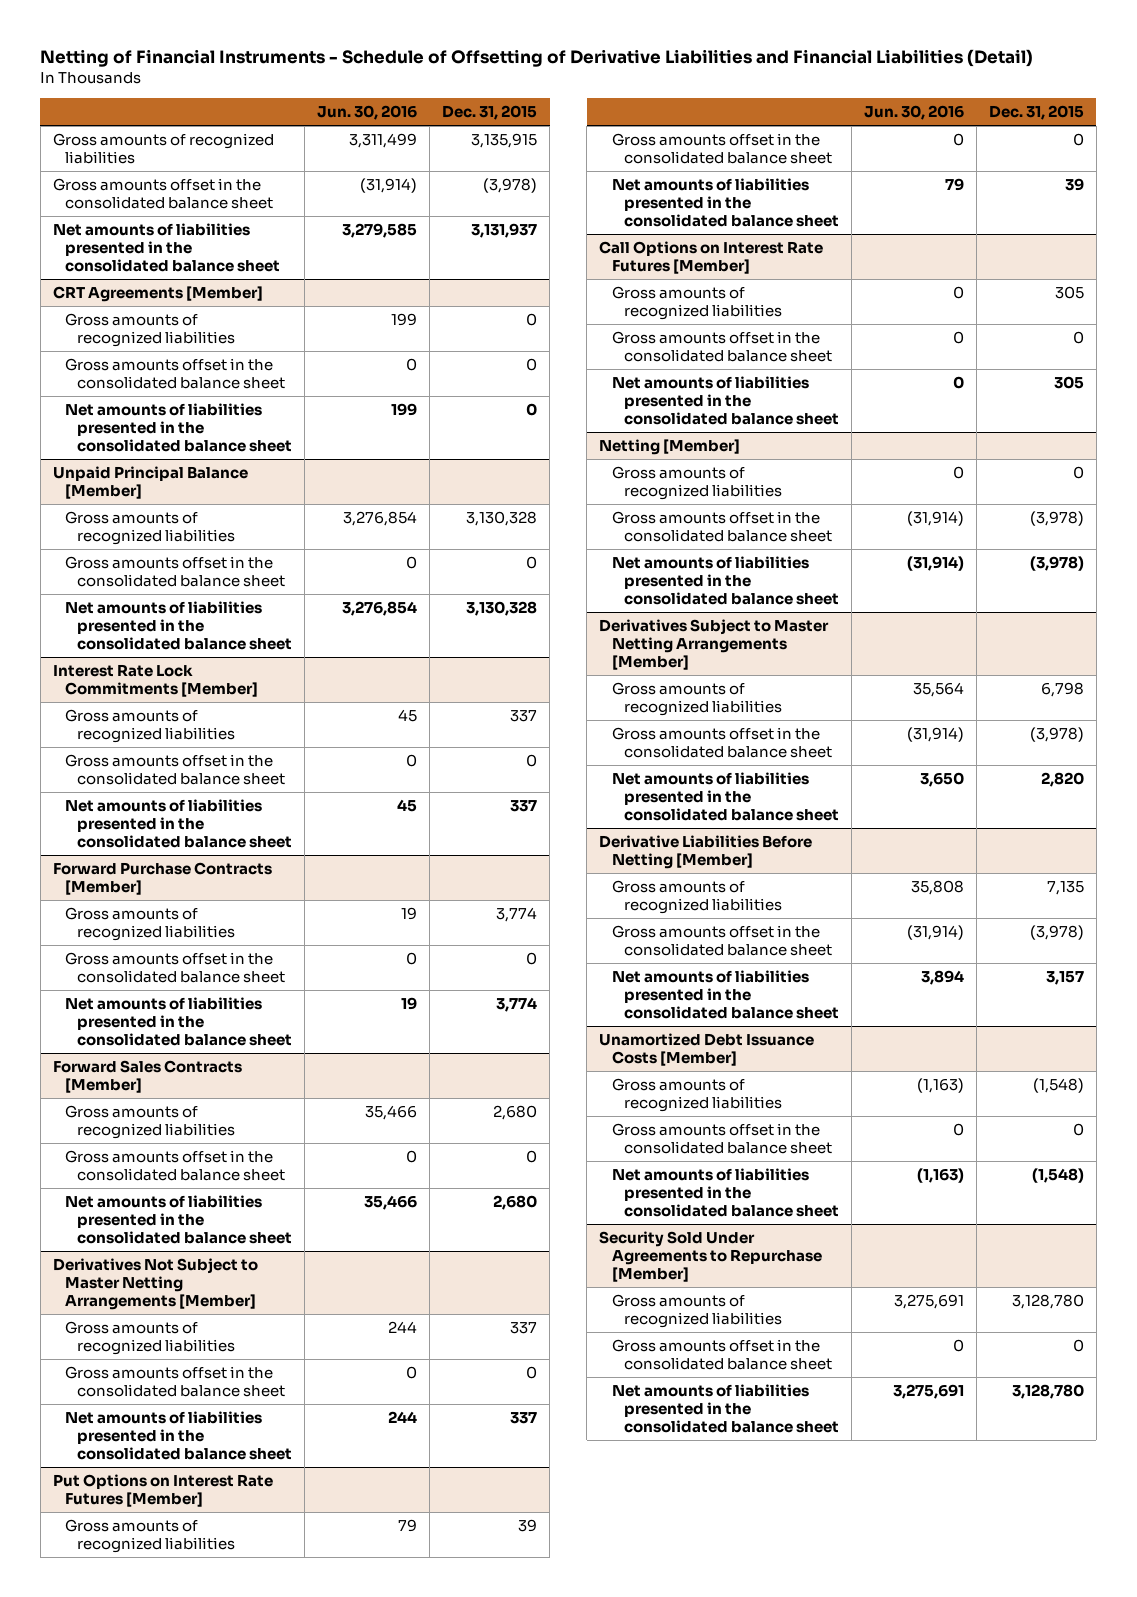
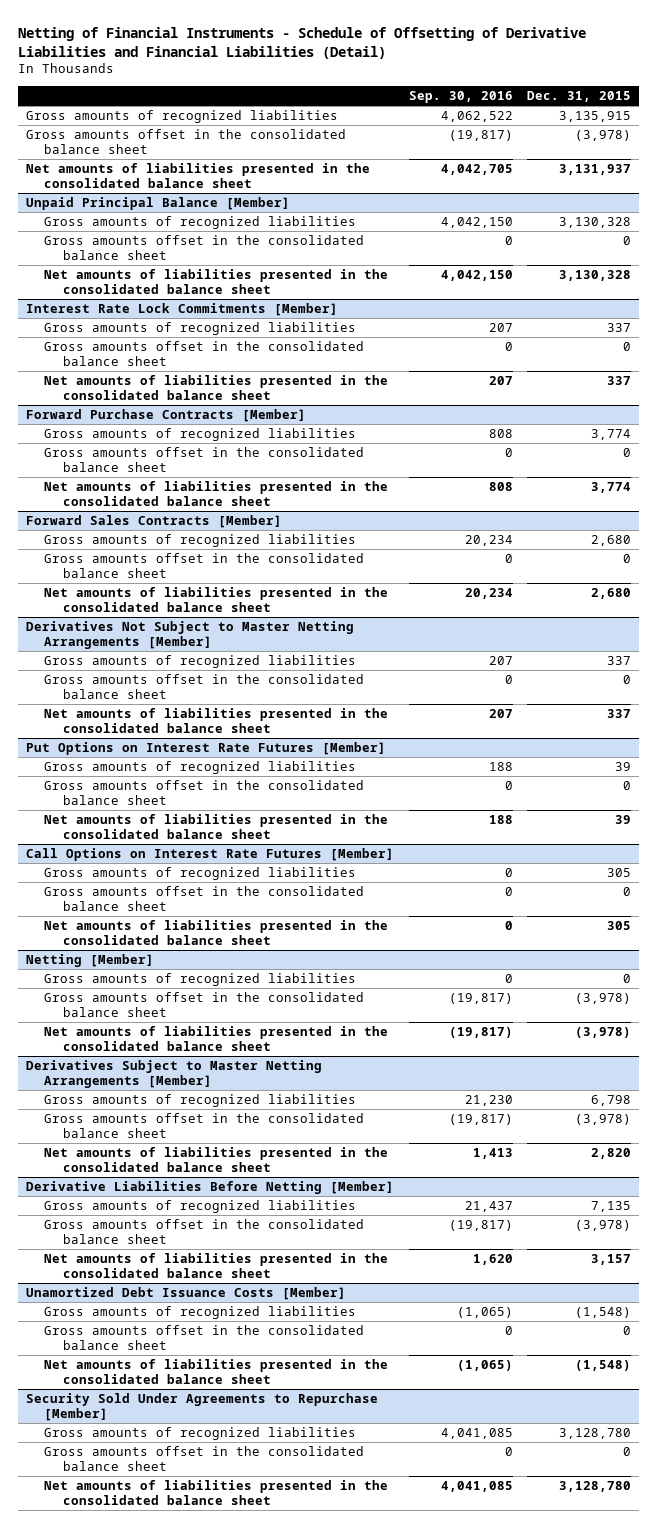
[316,105,417,121] Jun. 30, 2016 -> none
none -> [408,90,513,103] Sep. 30, 2016
[52,285,263,302] CRT Agreements [Member] -> none
[64,312,235,347] Gross amounts of recognized liabilities -> none
[64,357,285,389] Gross amounts offset in the consolidated balance sheet -> none
[64,402,292,452] Net amounts of liabilities presented in the consolidated balance sheet -> none

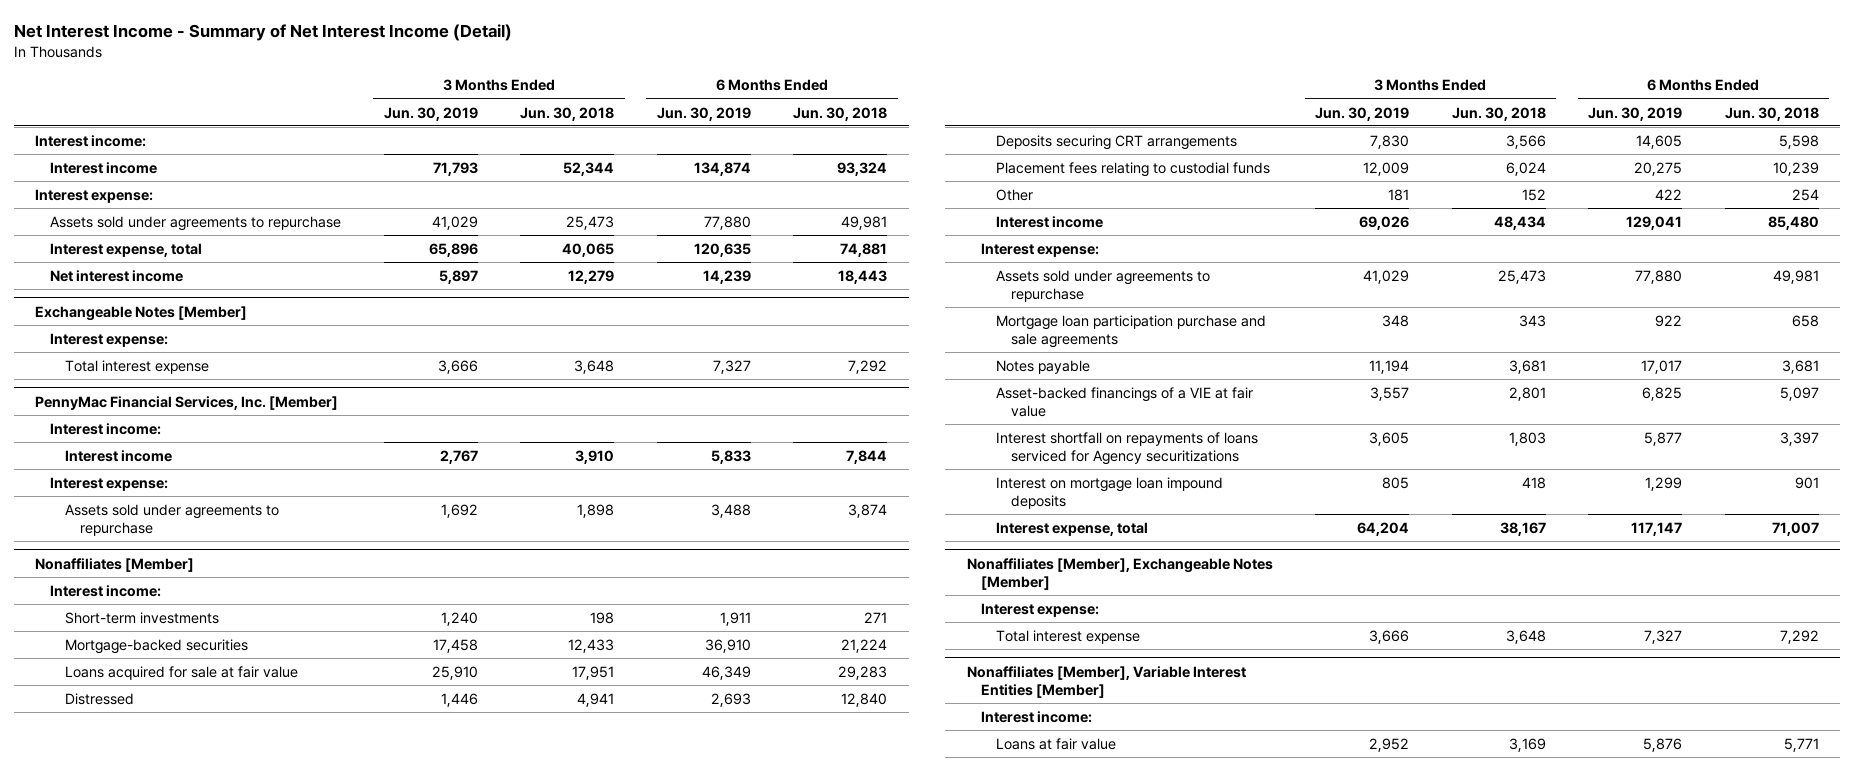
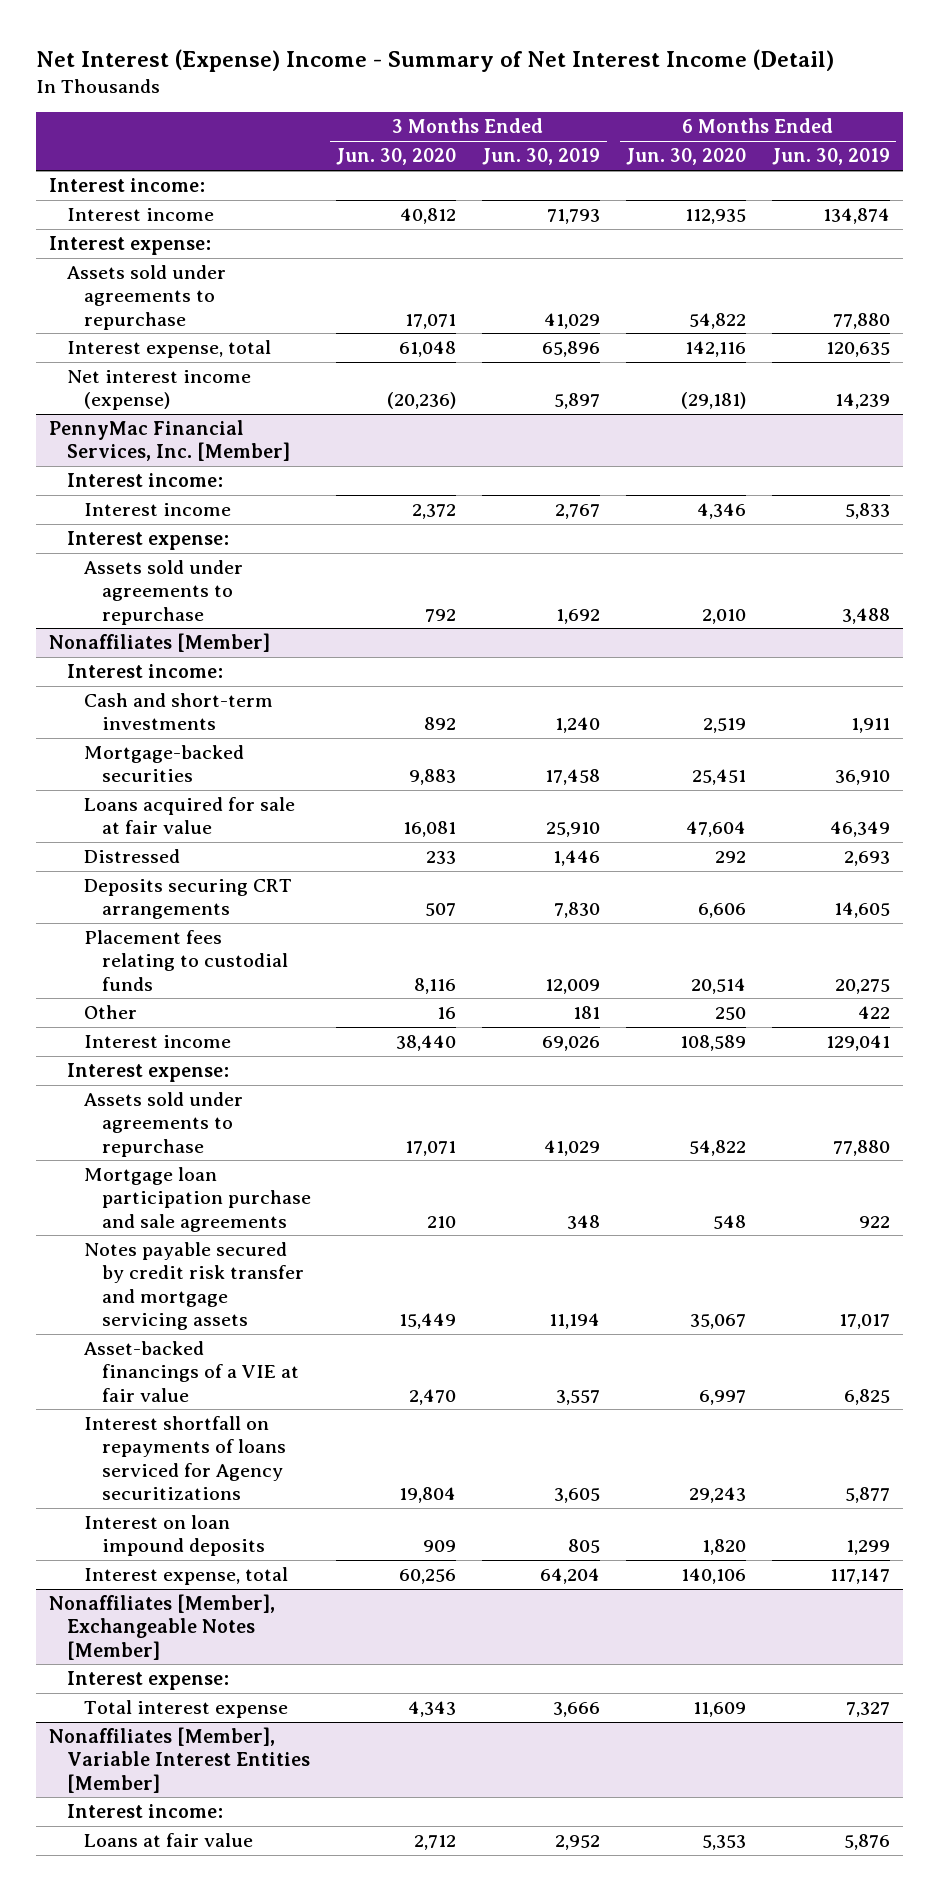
[14,23,513,41] Net Interest Income - Summary of Net Interest Income (Detail) -> [36,48,835,72] Net Interest (Expense) Income - Summary of Net Interest Income (Detail)
[520,106,615,121] Jun. 30, 2018 -> none
[793,106,888,121] Jun. 30, 2018 -> none
none -> [336,148,457,166] Jun. 30, 2020
none -> [626,148,747,166] Jun. 30, 2020
[35,305,248,321] Exchangeable Notes [Member] -> none
[50,332,169,347] Interest expense: -> none
[64,359,209,374] Total interest expense -> none
[50,269,184,282] Net interest income -> [66,370,251,411] Net interest income (expense)
[64,611,219,624] Short-term investments -> [84,693,274,731] Cash and short-term investments
[996,359,1091,374] Notes payable -> [84,1242,304,1330] Notes payable secured by credit risk transfer and mortgage servicing assets
[996,476,1224,509] Interest on mortgage loan impound deposits -> [84,1515,265,1557] Interest on loan impound deposits

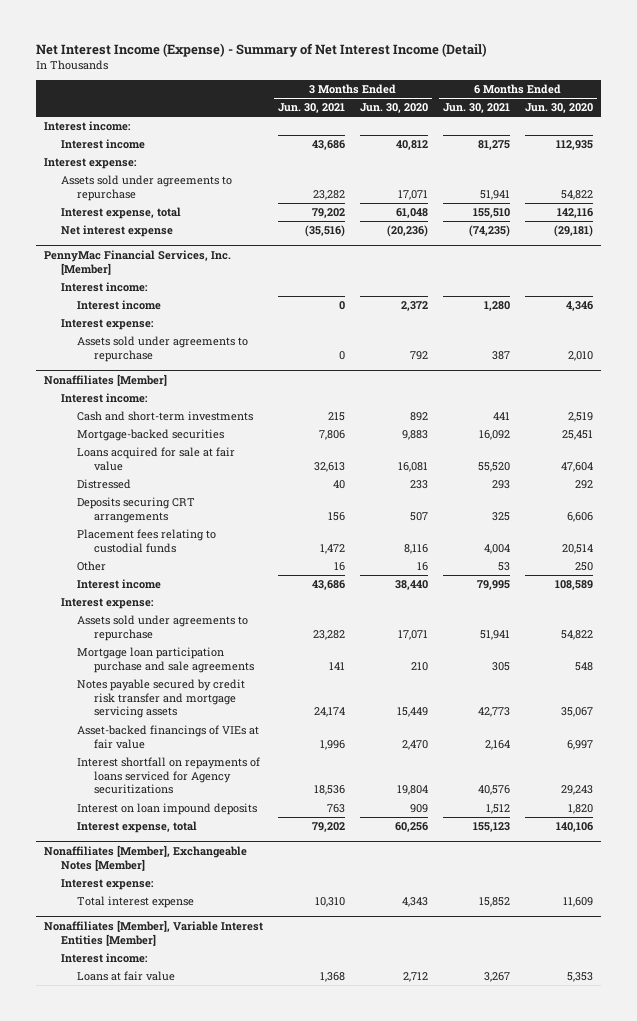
[36,48,835,72] Net Interest (Expense) Income - Summary of Net Interest Income (Detail) -> [36,42,488,57] Net Interest Income (Expense) - Summary of Net Interest Income (Detail)
[482,148,601,166] Jun. 30, 2019 -> none
[771,148,890,166] Jun. 30, 2019 -> none
none -> [278,103,346,114] Jun. 30, 2021
none -> [443,103,511,114] Jun. 30, 2021
[66,370,251,411] Net interest income (expense) -> [60,225,173,238] Net interest expense
[84,1341,299,1402] Asset-backed financings of a VIE at fair value -> [77,725,260,749] Asset-backed financings of VIEs at fair value

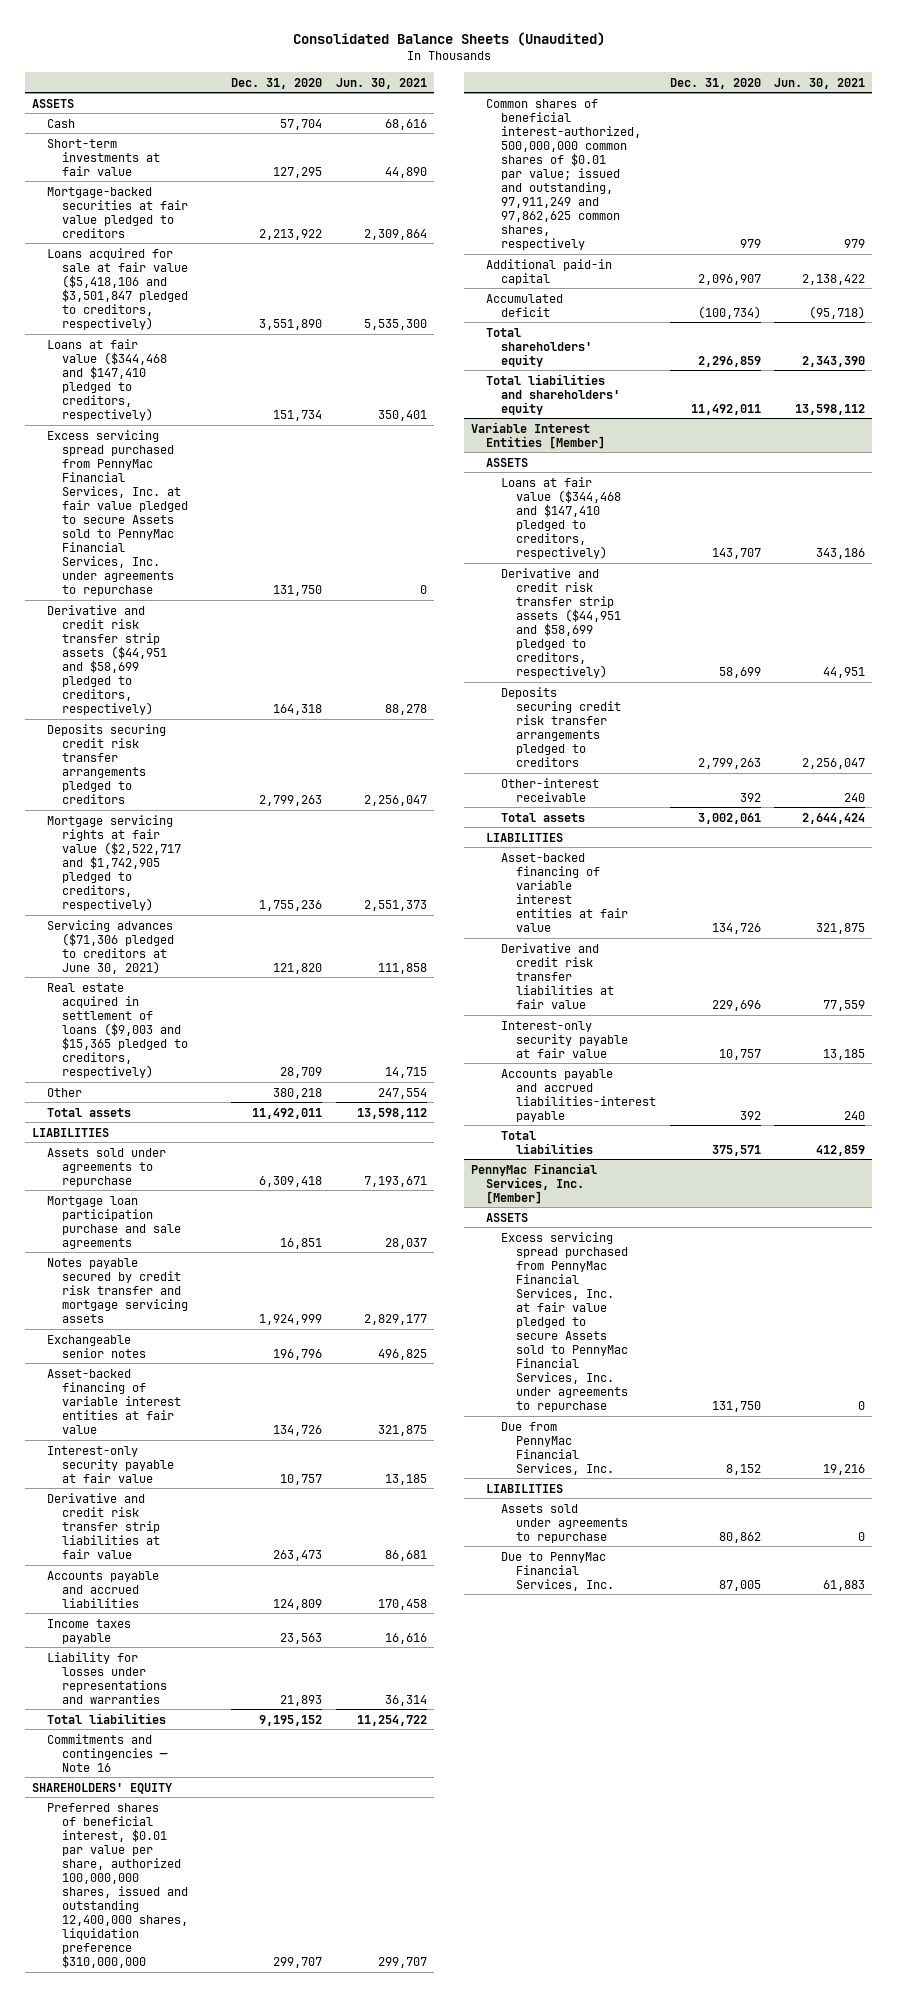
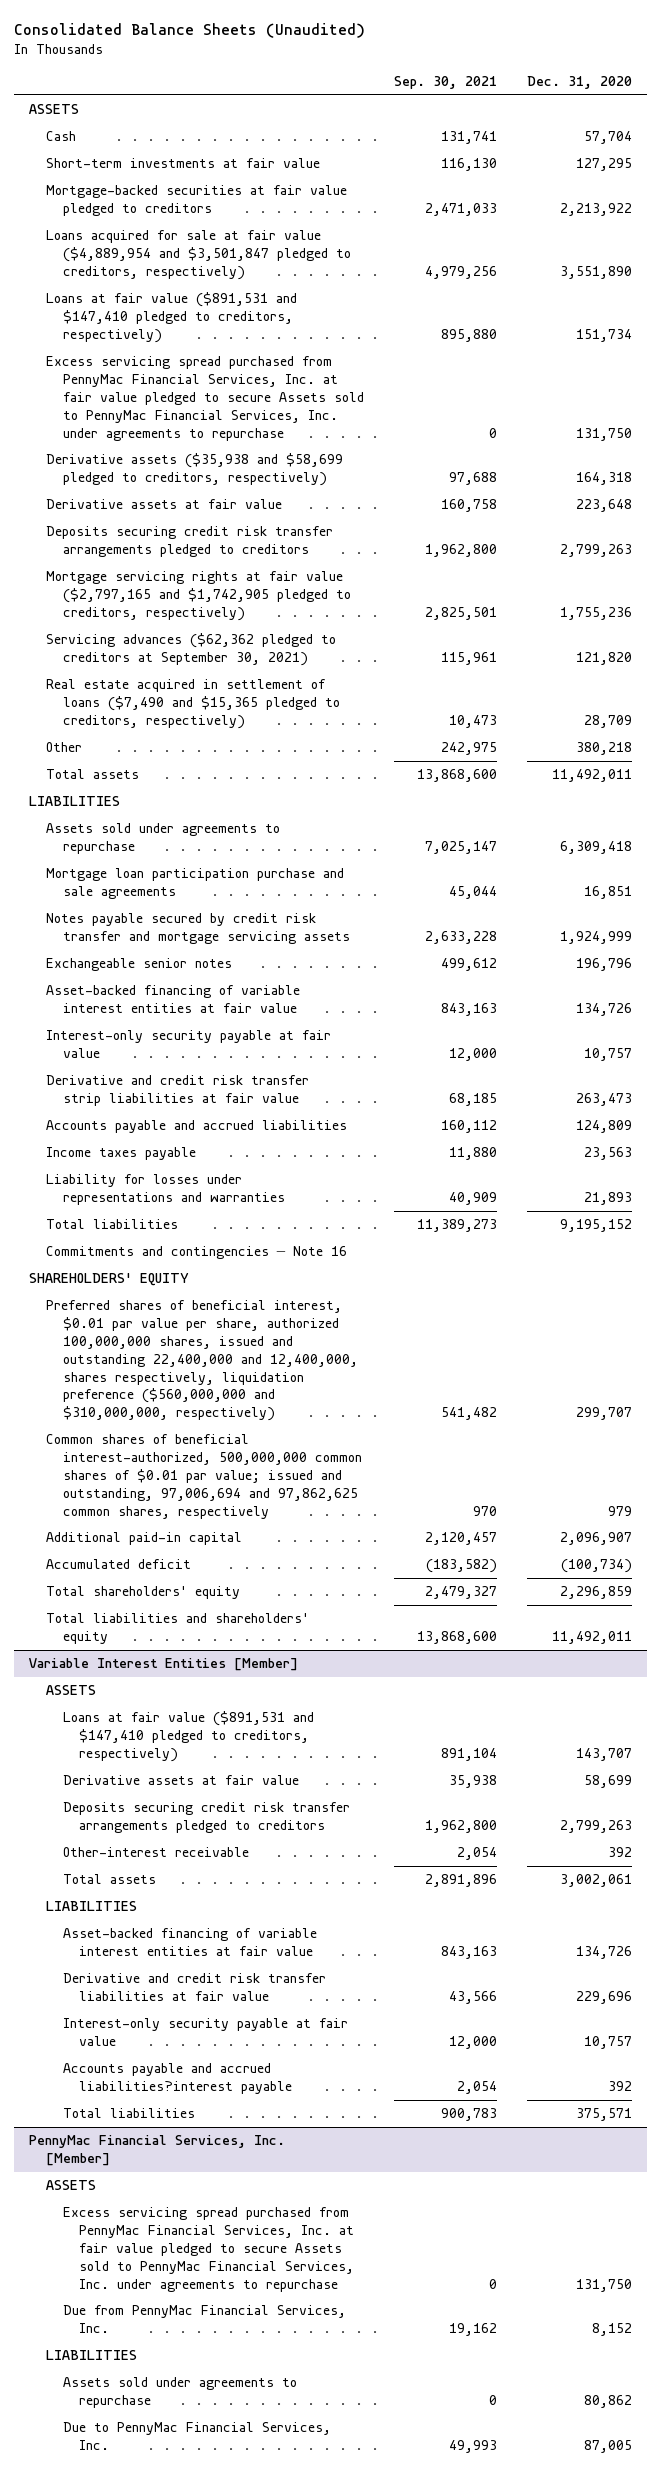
[335,77,427,89] Jun. 30, 2021 -> none
none -> [393,75,497,89] Sep. 30, 2021
[46,247,188,330] Loans acquired for sale at fair value ($5,418,106 and $3,501,847 pledged to creditors, respectively) -> [45,230,351,280] Loans acquired for sale at fair value ($4,889,954 and $3,501,847 pledged to creditors, respectively)
[46,338,167,421] Loans at fair value ($344,468 and $147,410 pledged to creditors, respectively) -> [45,292,297,343] Loans at fair value ($891,531 and $147,410 pledged to creditors, respectively)
[46,604,167,715] Derivative and credit risk transfer strip assets ($44,951 and $58,699 pledged to creditors, respectively) -> [45,453,343,487] Derivative assets ($35,938 and $58,699 pledged to creditors, respectively)
none -> [45,499,282,510] Derivative assets at fair value
[46,814,181,911] Mortgage servicing rights at fair value ($2,522,717 and $1,742,905 pledged to creditors, respectively) -> [45,571,351,621] Mortgage servicing rights at fair value ($2,797,165 and $1,742,905 pledged to creditors, respectively)
[46,919,174,974] Servicing advances ($71,306 pledged to creditors at June 30, 2021) -> [45,633,336,667] Servicing advances ($62,362 pledged to creditors at September 30, 2021)
[46,982,188,1078] Real estate acquired in settlement of loans ($9,003 and $15,365 pledged to creditors, respectively) -> [45,679,340,729] Real estate acquired in settlement of loans ($7,490 and $15,365 pledged to creditors, respectively)
[46,1802,188,1969] Preferred shares of beneficial interest, $0.01 par value per share, authorized 100,000,000 shares, issued and outstanding 12,400,000 shares, liquidation preference $310,000,000 -> [45,1300,358,1422] Preferred shares of beneficial interest, $0.01 par value per share, authorized 100,000,000 shares, issued and outstanding 22,400,000 and 12,400,000, shares respectively, liquidation preference ($560,000,000 and $310,000,000, respectively)
[485,98,641,251] Common shares of beneficial interest-authorized, 500,000,000 common shares of $0.01 par value; issued and outstanding, 97,911,249 and 97,862,625 common shares, respectively -> [45,1434,362,1519] Common shares of beneficial interest-authorized, 500,000,000 common shares of $0.01 par value; issued and outstanding, 97,006,694 and 97,862,625 common shares, respectively
[500,476,621,559] Loans at fair value ($344,468 and $147,410 pledged to creditors, respectively) -> [62,1711,314,1762] Loans at fair value ($891,531 and $147,410 pledged to creditors, respectively)
[500,567,621,678] Derivative and credit risk transfer strip assets ($44,951 and $58,699 pledged to creditors, respectively) -> [62,1775,299,1786] Derivative assets at fair value
[500,1068,656,1122] Accounts payable and accrued liabilities-interest payable -> [62,2063,293,2095] Accounts payable and accrued liabilities?interest payable

